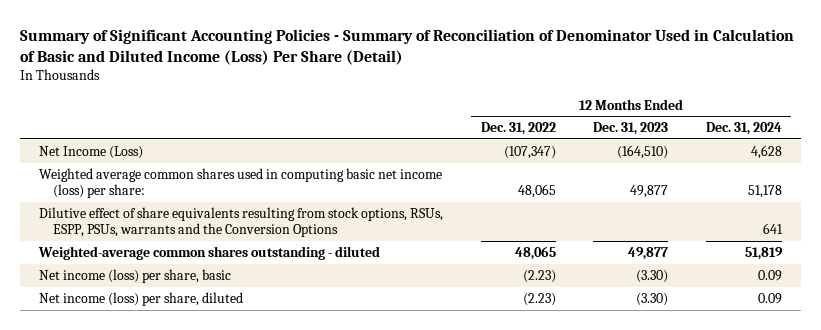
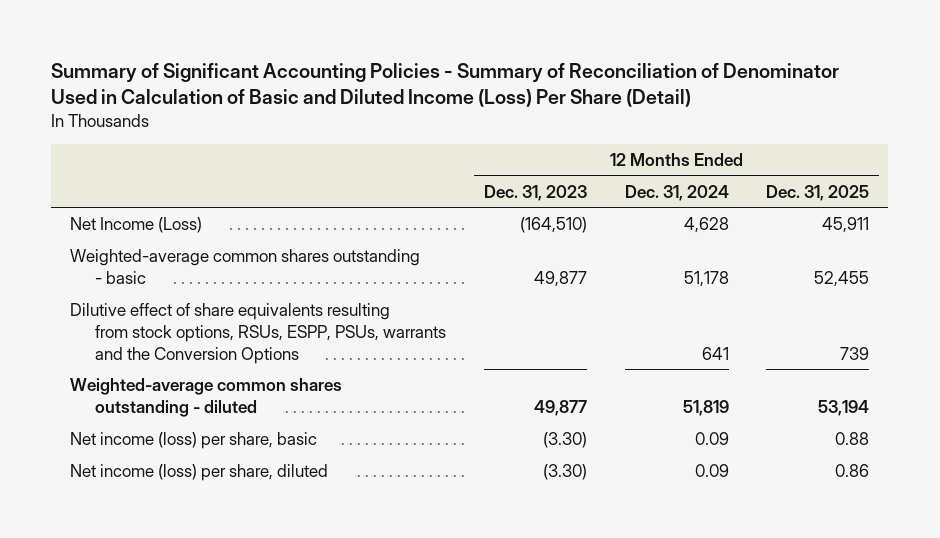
[480,122,556,136] Dec. 31, 2022 -> none
none -> [766,184,870,201] Dec. 31, 2025
[38,167,442,199] Weighted average common shares used in computing basic net income (loss) per share: -> [70,249,421,284] Weighted-average common shares outstanding - basic

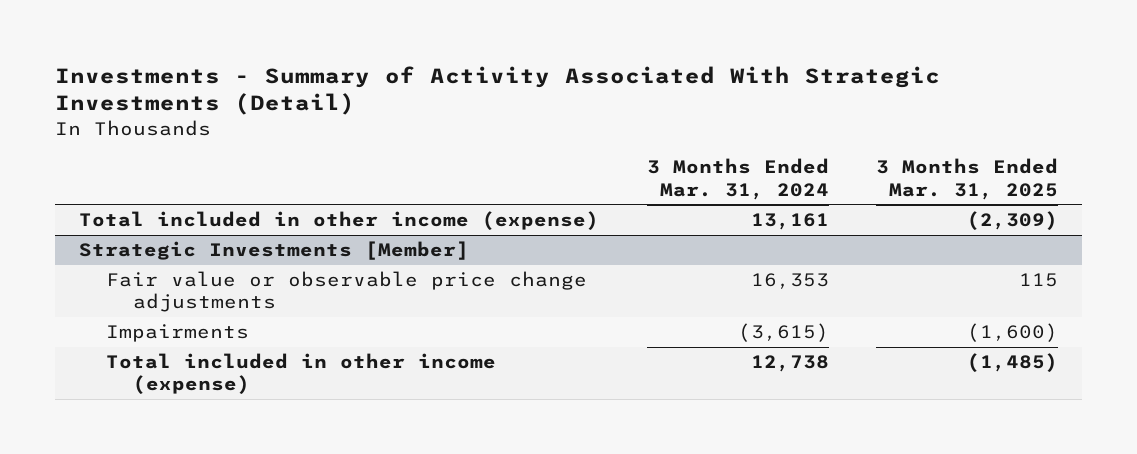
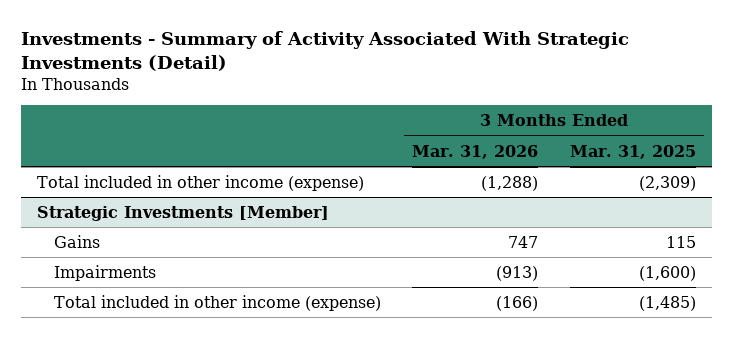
[646,158,829,200] 3 Months Ended Mar. 31, 2024 -> none
none -> [412,144,539,159] Mar. 31, 2026
[105,271,587,313] Fair value or observable price change adjustments -> [53,234,100,248] Gains

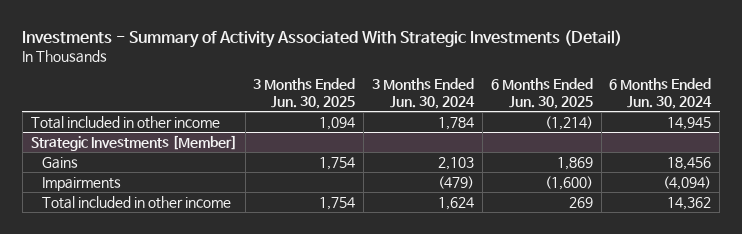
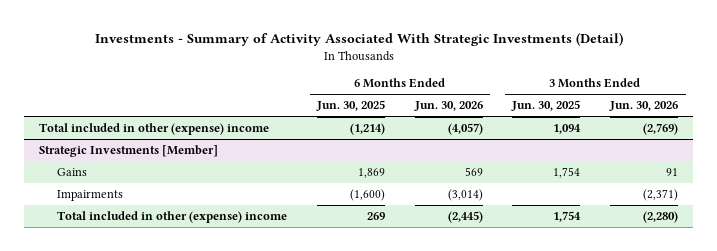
[372,78,476,110] 3 Months Ended Jun. 30, 2024 -> none
[609,78,713,110] 6 Months Ended Jun. 30, 2024 -> none
none -> [413,101,483,112] Jun. 30, 2026
none -> [609,101,679,112] Jun. 30, 2026
[30,115,220,129] Total included in other income -> [38,123,269,136] Total included in other (expense) income
[41,195,231,209] Total included in other income -> [57,211,288,224] Total included in other (expense) income

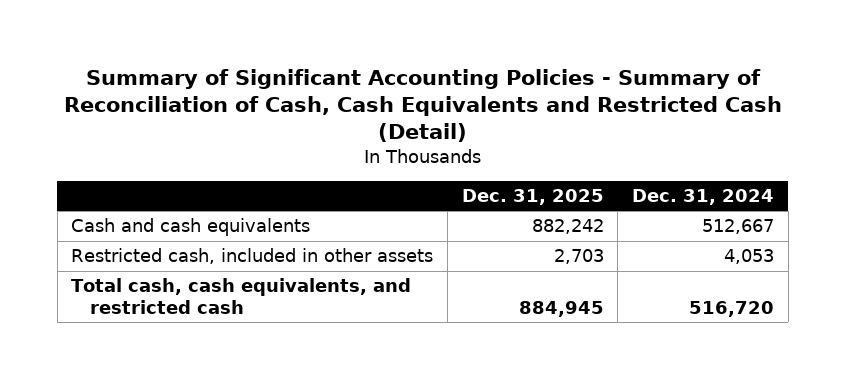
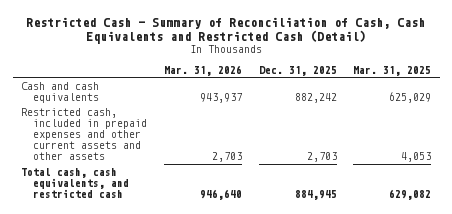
[63,68,782,143] Summary of Significant Accounting Policies - Summary of Reconciliation of Cash, Cash Equivalents and Restricted Cash (Detail) -> [26,16,426,44] Restricted Cash - Summary of Reconciliation of Cash, Cash Equivalents and Restricted Cash (Detail)
[632,189,775,206] Dec. 31, 2024 -> none
none -> [164,64,243,76] Mar. 31, 2026
none -> [353,65,432,76] Mar. 31, 2025
[71,248,434,265] Restricted cash, included in other assets -> [21,107,148,161] Restricted cash, included in prepaid expenses and other current assets and other assets

